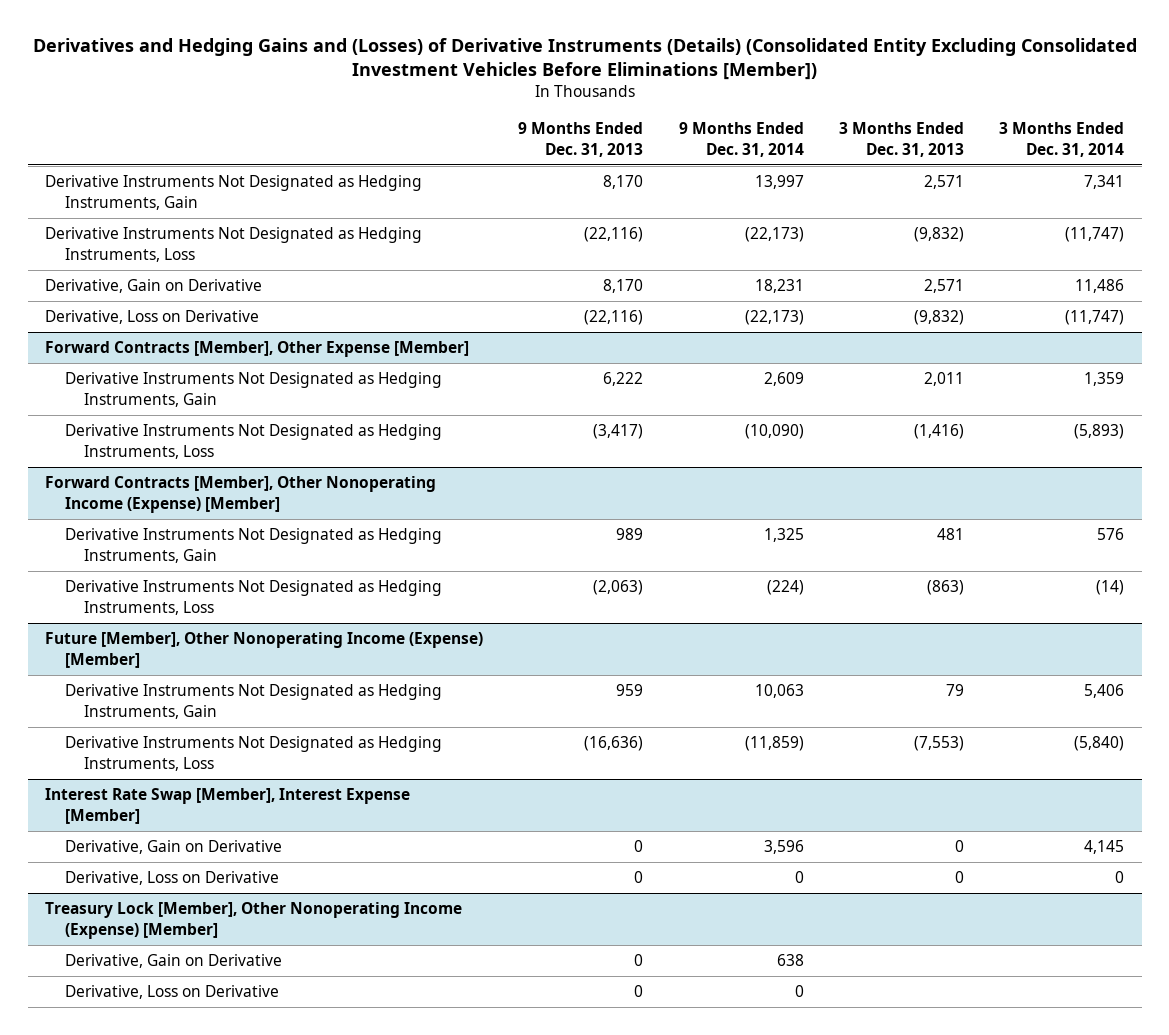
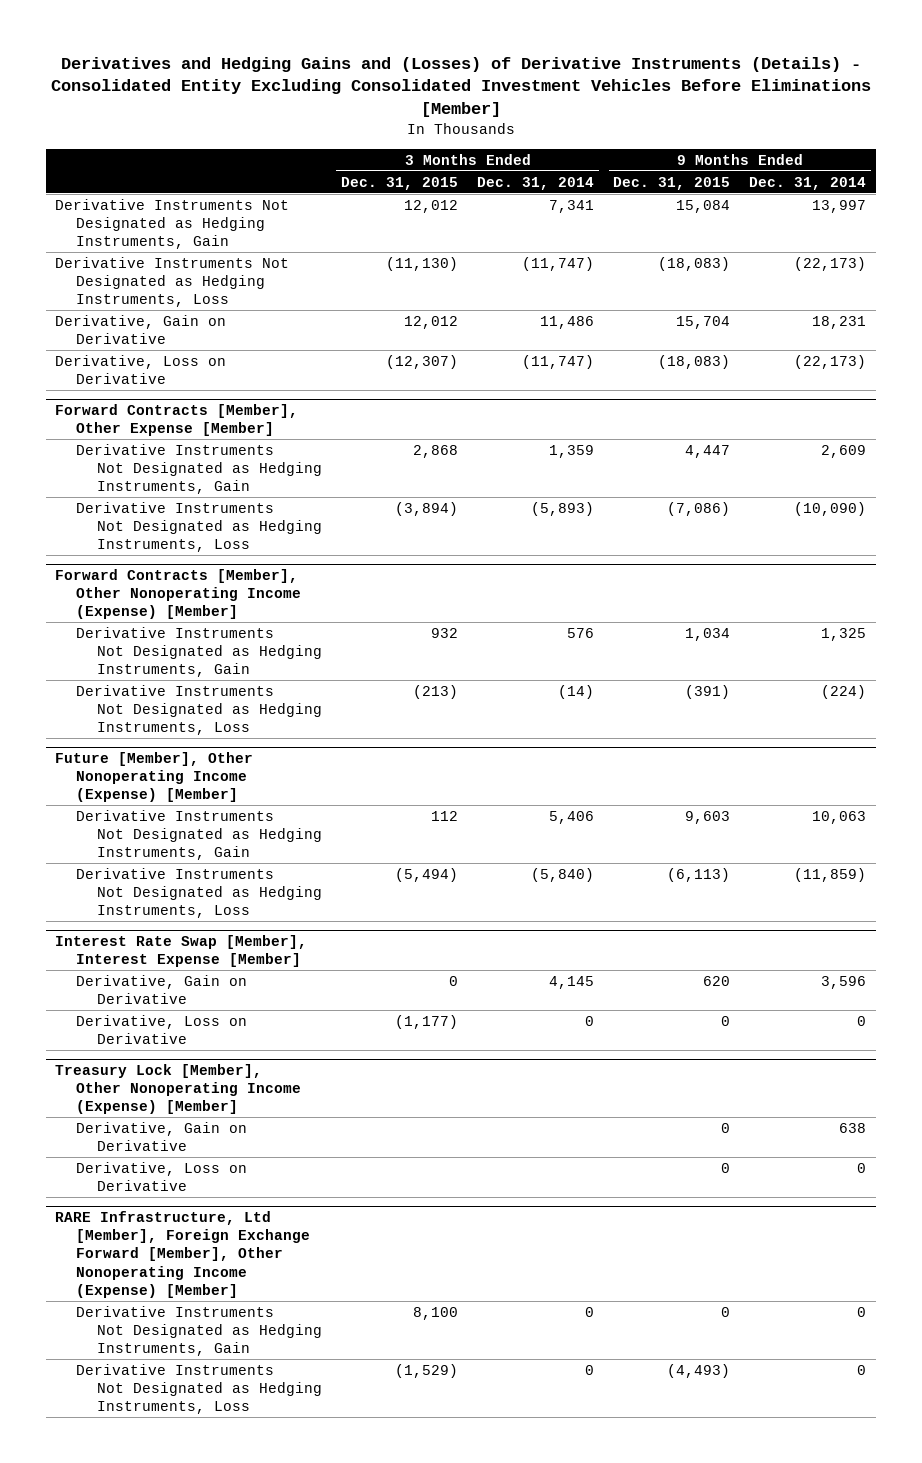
[32,38,1137,81] Derivatives and Hedging Gains and (Losses) of Derivative Instruments (Details) (Consolidated Entity Excluding Consolidated Investment Vehicles Before Eliminations [Member]) -> [50,56,871,118] Derivatives and Hedging Gains and (Losses) of Derivative Instruments (Details) - Consolidated Entity Excluding Consolidated Investment Vehicles Before Eliminations [Member]
[518,122,644,157] 9 Months Ended Dec. 31, 2013 -> none
[838,122,964,157] 3 Months Ended Dec. 31, 2013 -> none
none -> [341,176,459,190] Dec. 31, 2015
none -> [613,176,731,190] Dec. 31, 2015
none -> [55,1210,311,1298] RARE Infrastructure, Ltd [Member], Foreign Exchange Forward [Member], Other Nonoperating Income (Expense) [Member]
none -> [76,1305,323,1357] Derivative Instruments Not Designated as Hedging Instruments, Gain
none -> [76,1363,323,1415] Derivative Instruments Not Designated as Hedging Instruments, Loss

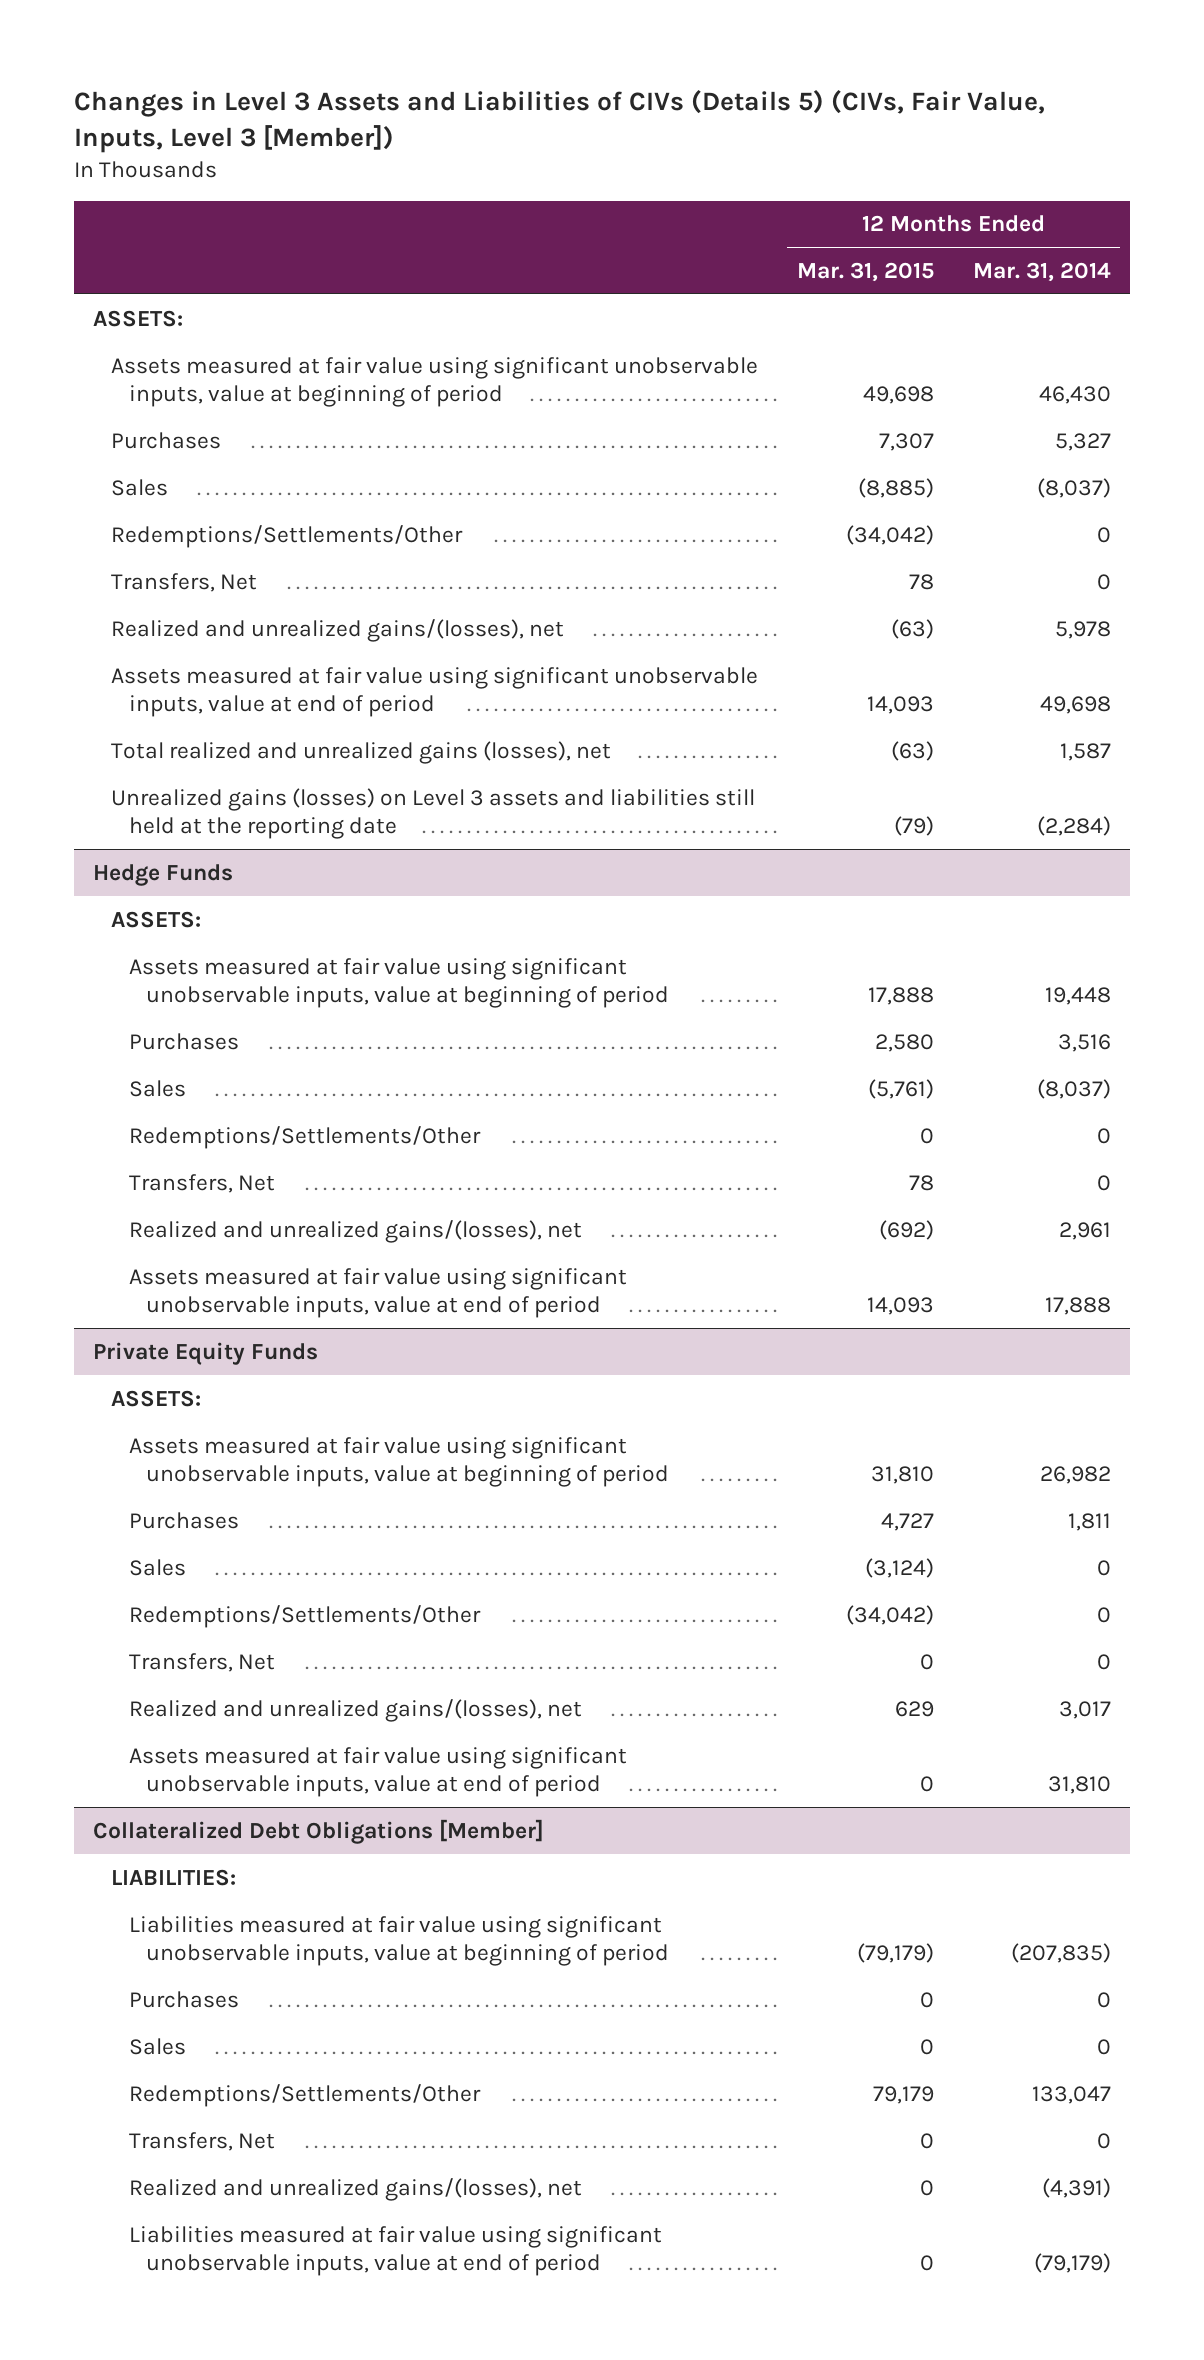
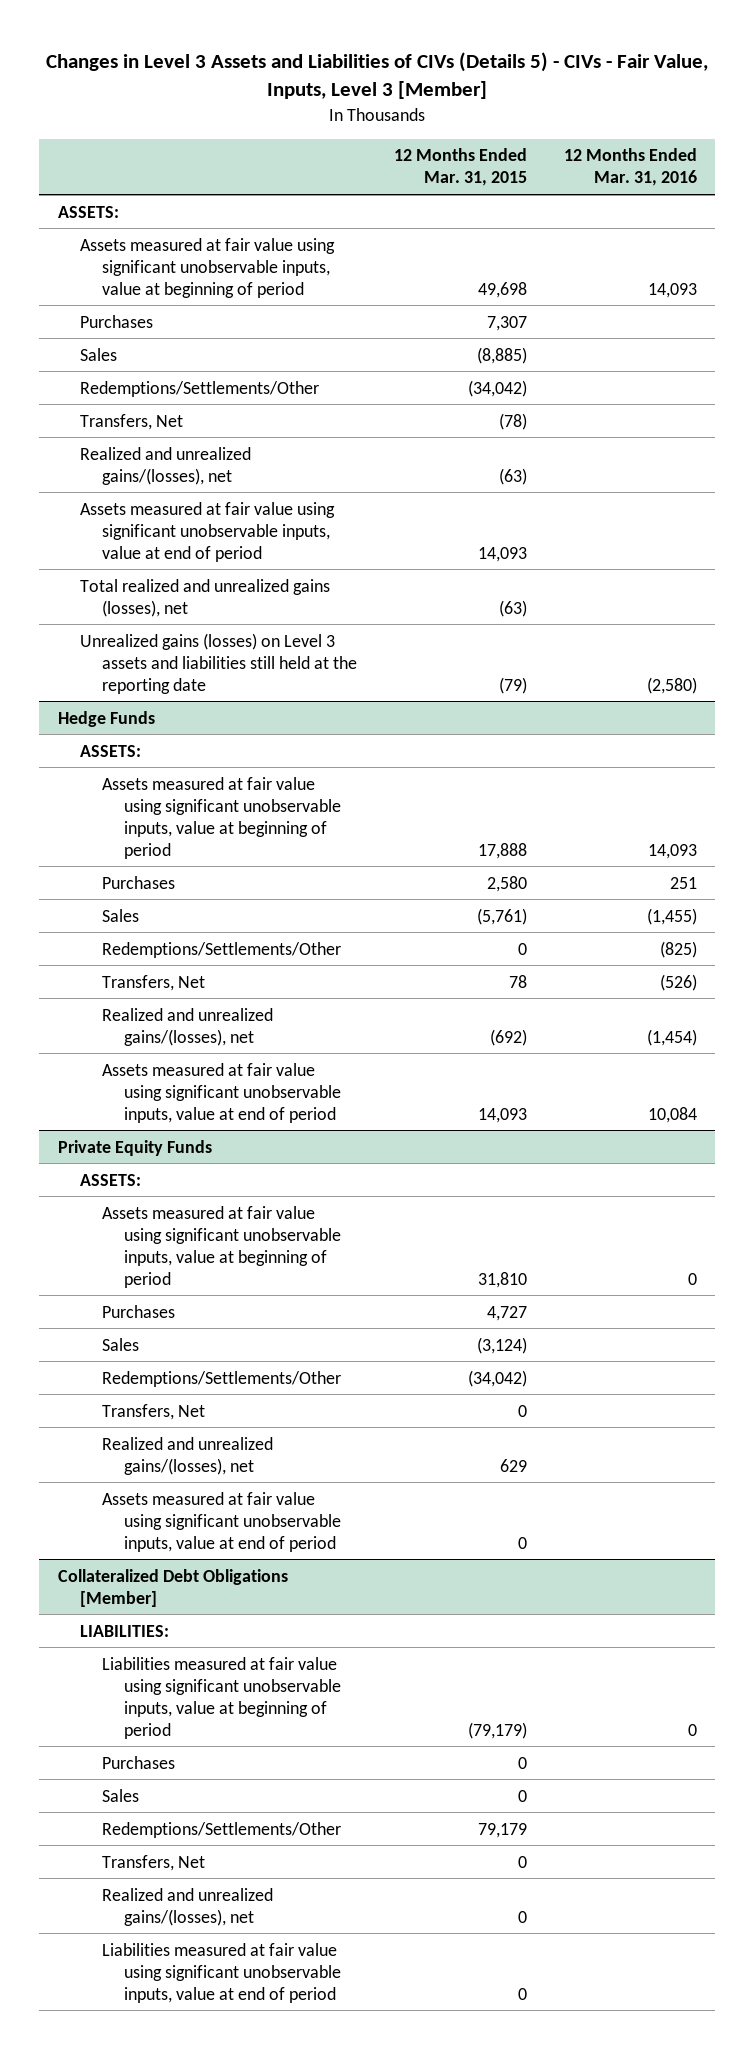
[73,89,1045,153] Changes in Level 3 Assets and Liabilities of CIVs (Details 5) (CIVs, Fair Value, Inputs, Level 3 [Member]) -> [46,51,709,99] Changes in Level 3 Assets and Liabilities of CIVs (Details 5) - CIVs - Fair Value, Inputs, Level 3 [Member]
[972,261,1111,282] Mar. 31, 2014 -> none
none -> [563,148,697,187] 12 Months Ended Mar. 31, 2016
[908,573,934,590] 78 -> [498,412,527,430] (78)

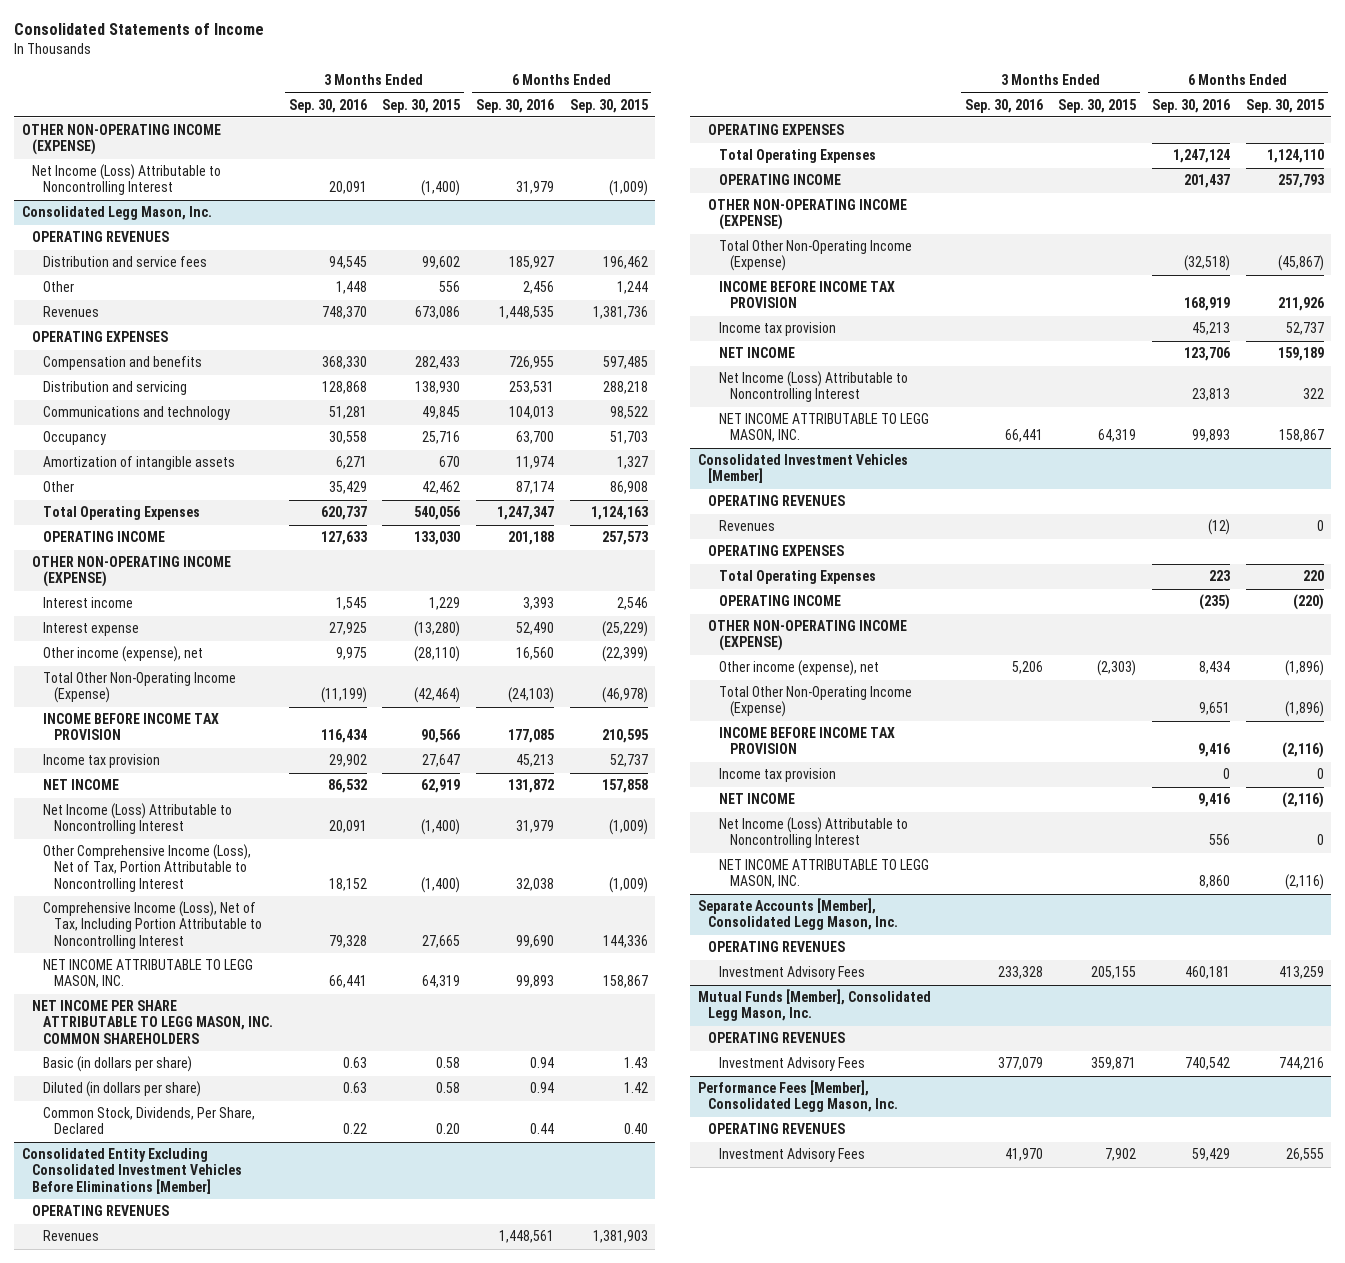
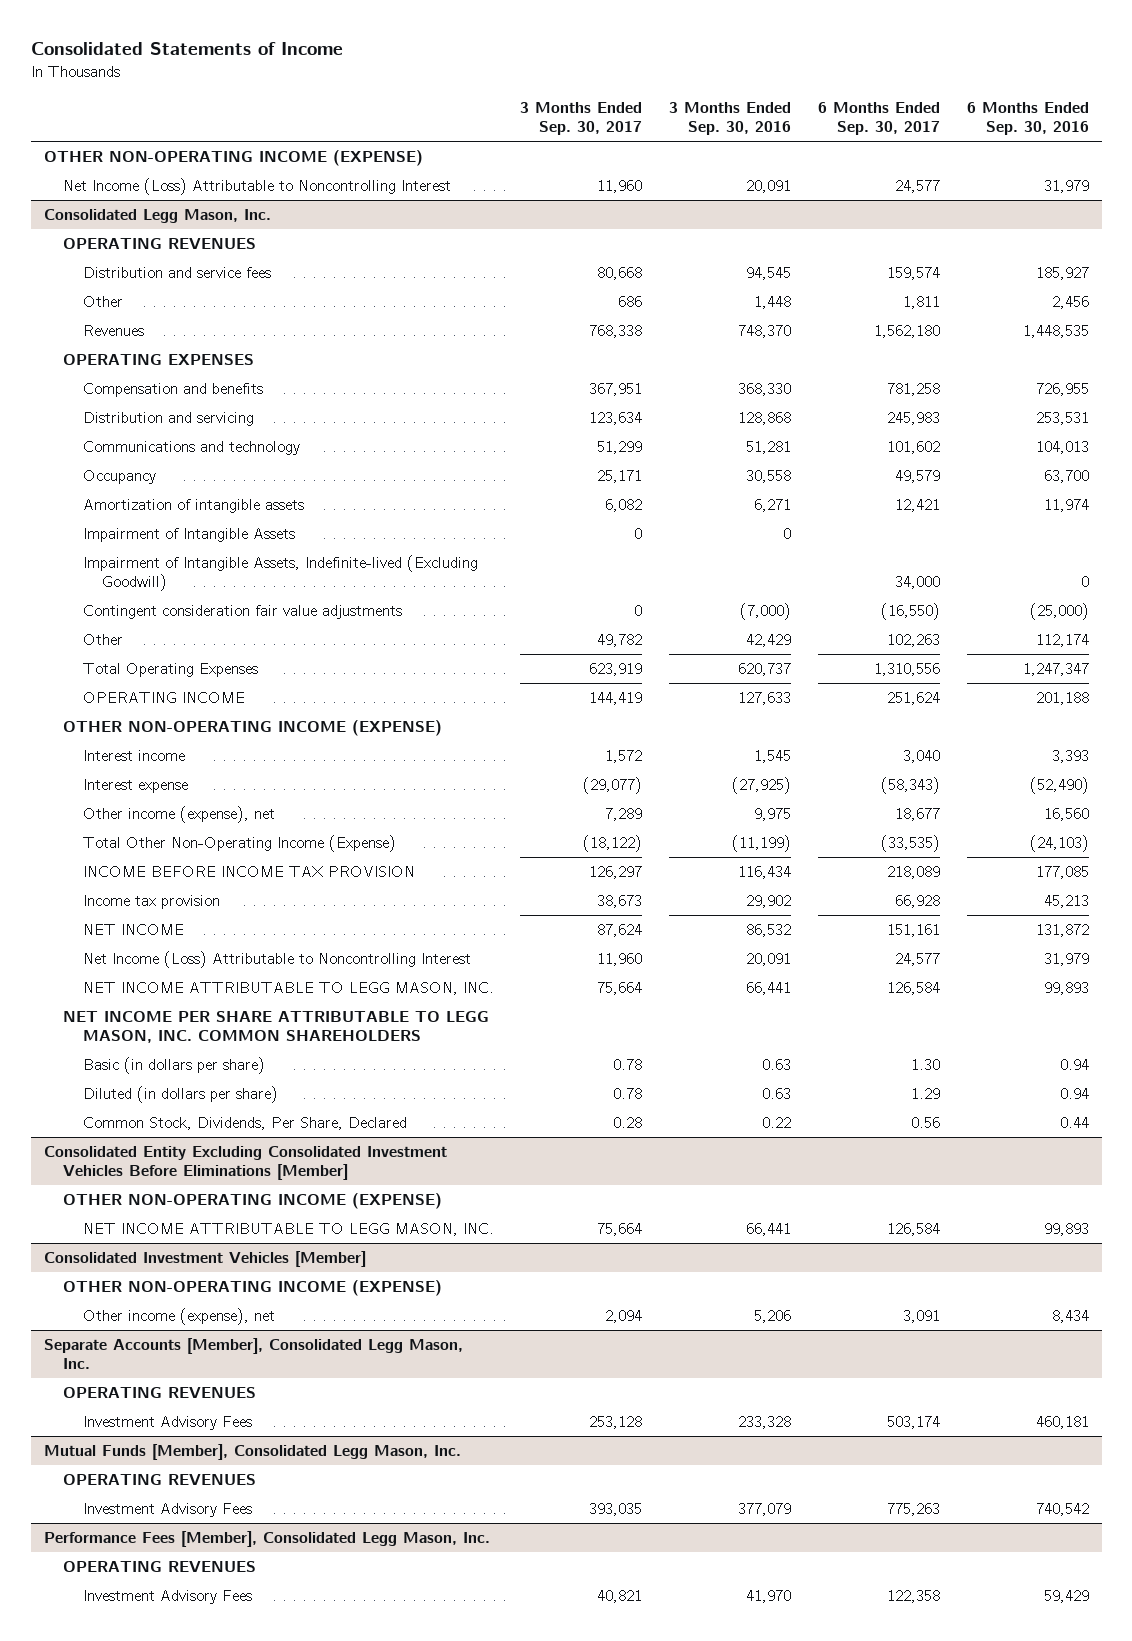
[382,98,461,113] Sep. 30, 2015 -> none
[569,98,648,113] Sep. 30, 2015 -> none
none -> [520,101,643,135] 3 Months Ended Sep. 30, 2017
none -> [817,101,940,135] 6 Months Ended Sep. 30, 2017
none -> [82,528,295,543] Impairment of Intangible Assets
none -> [82,555,478,592] Impairment of Intangible Assets, Indefinite-lived (Excluding Goodwill)
none -> [82,605,402,620] Contingent consideration fair value adjustments
[328,481,367,495] 35,429 -> [746,634,792,648] 42,429
[515,481,554,495] 87,174 -> [1035,634,1089,648] 112,174
[328,622,367,636] 27,925 -> [732,777,792,795] (27,925)
[515,622,554,636] 52,490 -> [1029,777,1089,795] (52,490)
[43,844,252,892] Other Comprehensive Income (Loss), Net of Tax, Portion Attributable to Noncontrolling Interest -> none
[43,901,262,949] Comprehensive Income (Loss), Net of Tax, Including Portion Attributable to Noncontrolling Interest -> none
[32,1205,170,1217] OPERATING REVENUES -> none
[43,1230,100,1242] Revenues -> none
[708,124,845,136] OPERATING EXPENSES -> none
[719,149,877,164] Total Operating Expenses -> none
[719,174,842,186] OPERATING INCOME -> none
[719,240,913,272] Total Other Non-Operating Income (Expense) -> none
[719,281,896,309] INCOME BEFORE INCOME TAX PROVISION -> none
[719,322,837,337] Income tax provision -> none
[719,347,796,359] NET INCOME -> none
[719,371,909,403] Net Income (Loss) Attributable to Noncontrolling Interest -> none
[708,495,846,507] OPERATING REVENUES -> none
[719,520,776,532] Revenues -> none
[708,545,845,557] OPERATING EXPENSES -> none
[719,570,877,585] Total Operating Expenses -> none
[719,595,842,607] OPERATING INCOME -> none
[719,686,913,718] Total Other Non-Operating Income (Expense) -> none
[719,727,896,755] INCOME BEFORE INCOME TAX PROVISION -> none
[719,768,837,783] Income tax provision -> none
[719,793,796,805] NET INCOME -> none
[719,817,909,849] Net Income (Loss) Attributable to Noncontrolling Interest -> none
[719,859,930,889] NET INCOME ATTRIBUTABLE TO LEGG MASON, INC. -> none

